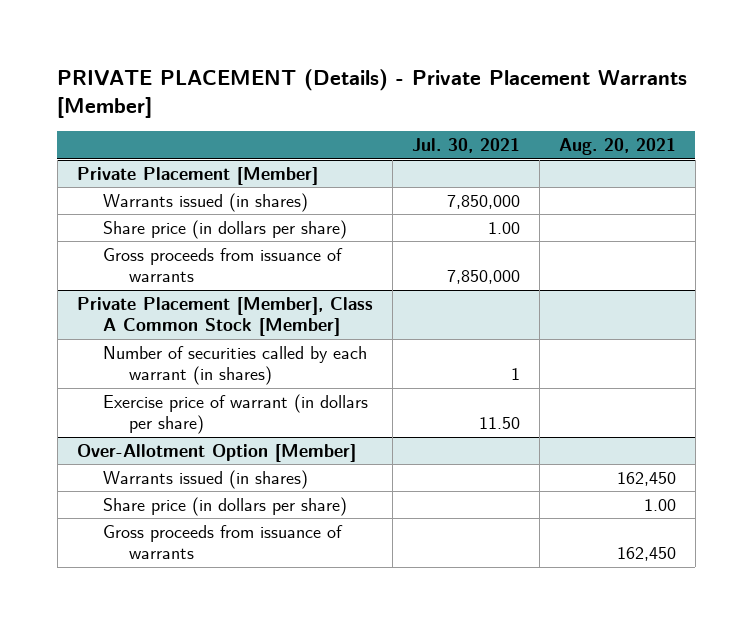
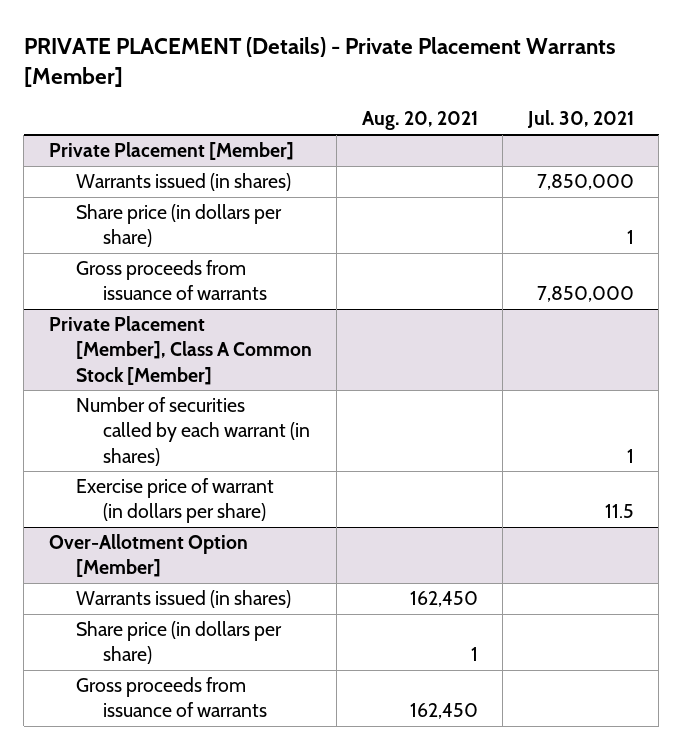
[487,222,520,235] 1.00 -> [626,230,634,245] 1
[478,417,520,430] 11.50 -> [604,504,634,519] 11.5
[643,499,676,512] 1.00 -> [470,647,478,662] 1

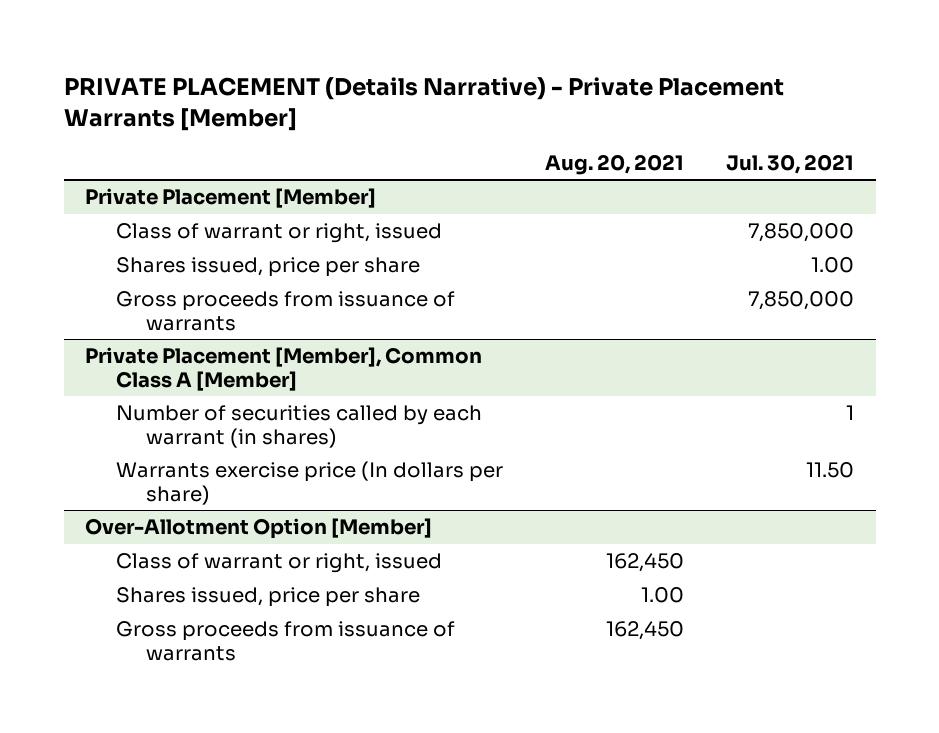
[23,36,616,87] PRIVATE PLACEMENT (Details) - Private Placement Warrants [Member] -> [63,76,784,131] PRIVATE PLACEMENT (Details Narrative) - Private Placement Warrants [Member]
[75,173,291,192] Warrants issued (in shares) -> [115,223,442,244] Class of warrant or right, issued
[75,204,282,248] Share price (in dollars per share) -> [115,257,420,278] Shares issued, price per share
[626,230,634,245] 1 -> [811,257,855,274] 1.00
[48,316,312,385] Private Placement [Member], Class A Common Stock [Member] -> [84,347,482,391] Private Placement [Member], Common Class A [Member]
[75,478,274,524] Exercise price of warrant (in dollars per share) -> [115,461,503,505] Warrants exercise price (In dollars per share)
[604,504,634,519] 11.5 -> [806,462,855,479] 11.50
[75,590,291,609] Warrants issued (in shares) -> [115,553,442,574] Class of warrant or right, issued
[75,621,282,665] Share price (in dollars per share) -> [115,587,420,608] Shares issued, price per share
[470,647,478,662] 1 -> [640,587,684,604] 1.00

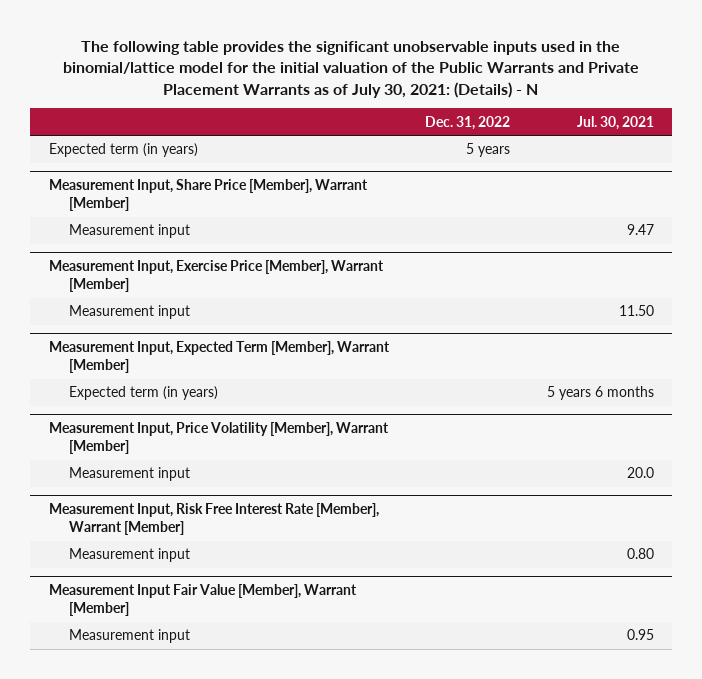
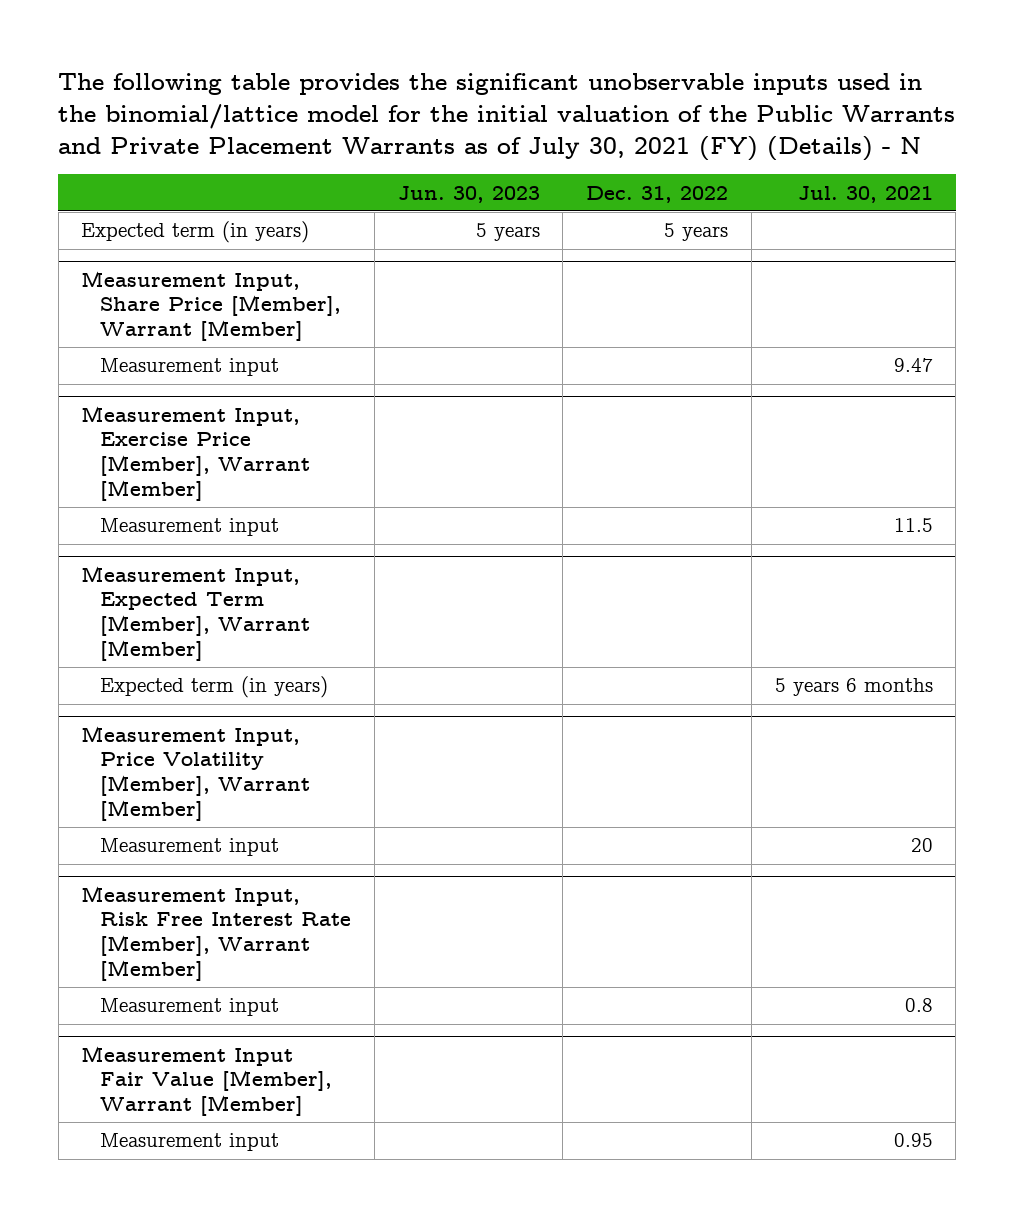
[63,40,640,98] The following table provides the significant unobservable inputs used in the binomial/lattice model for the initial valuation of the Public Warrants and Private Placement Warrants as of July 30, 2021: (Details) - N -> [58,73,956,161] The following table provides the significant unobservable inputs used in the binomial/lattice model for the initial valuation of the Public Warrants and Private Placement Warrants as of July 30, 2021 (FY) (Details) - N
none -> [397,185,540,203] Jun. 30, 2023
[618,305,654,317] 11.50 -> [893,518,933,533] 11.5
[626,467,654,479] 20.0 -> [910,838,933,853] 20
[626,548,654,560] 0.80 -> [904,998,933,1013] 0.8

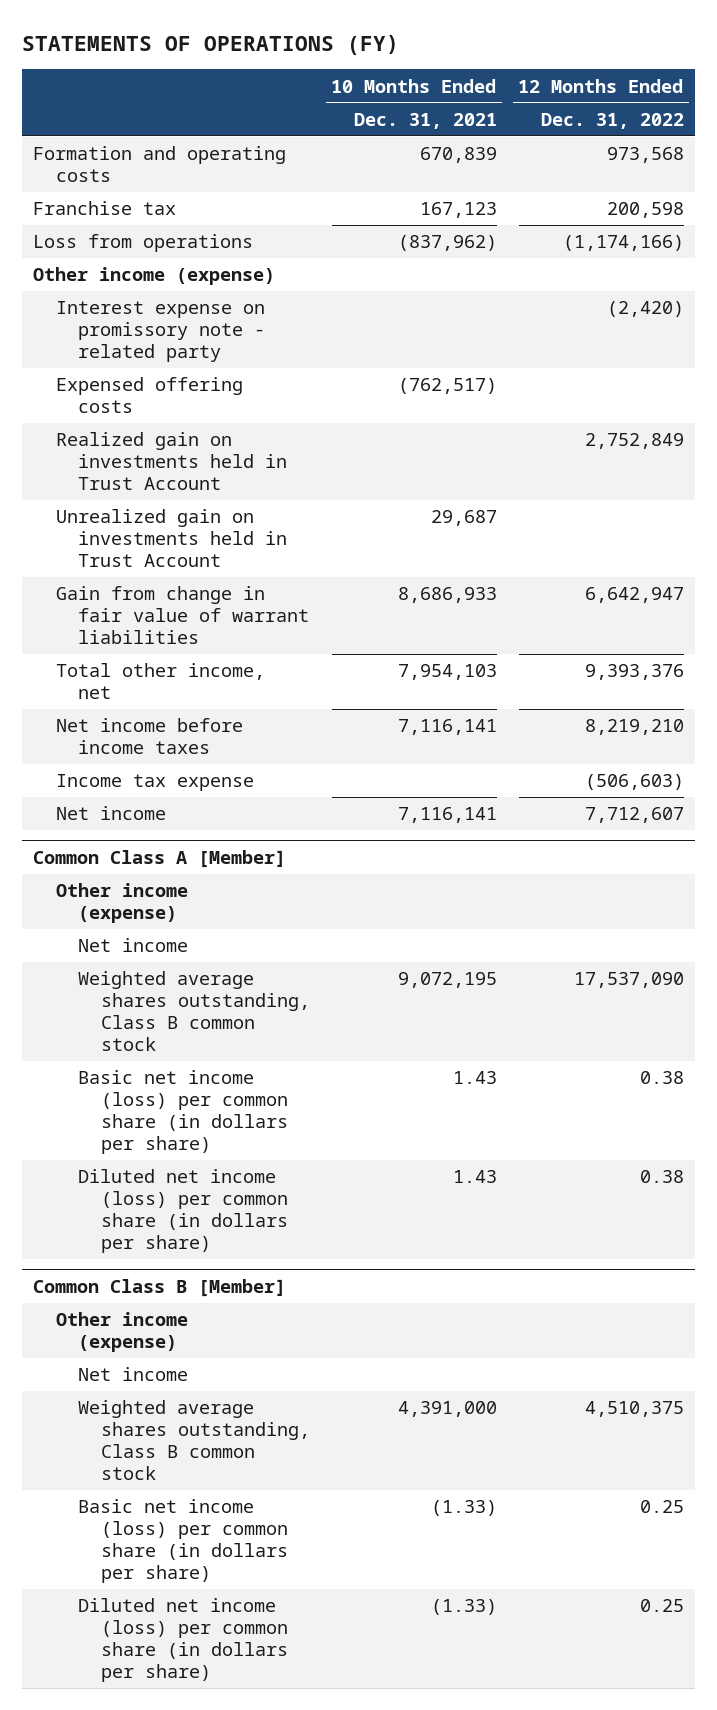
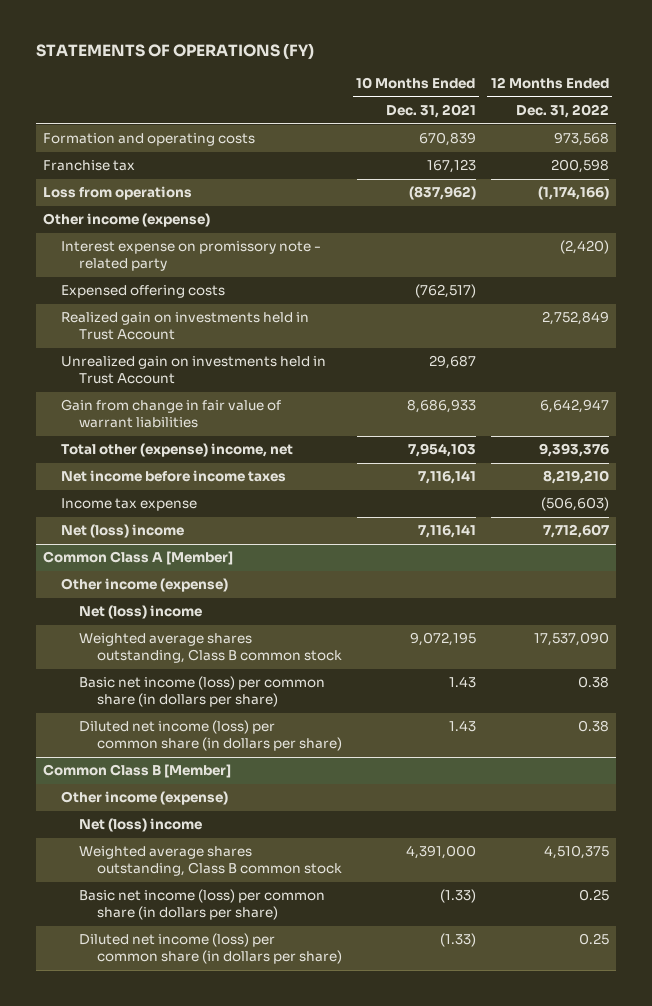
[55,663,265,700] Total other income, net -> [61,443,294,458] Total other (expense) income, net
[55,806,166,821] Net income -> [61,524,185,539] Net (loss) income
[78,938,189,953] Net income -> [79,605,203,620] Net (loss) income
[78,1367,189,1382] Net income -> [79,818,203,833] Net (loss) income

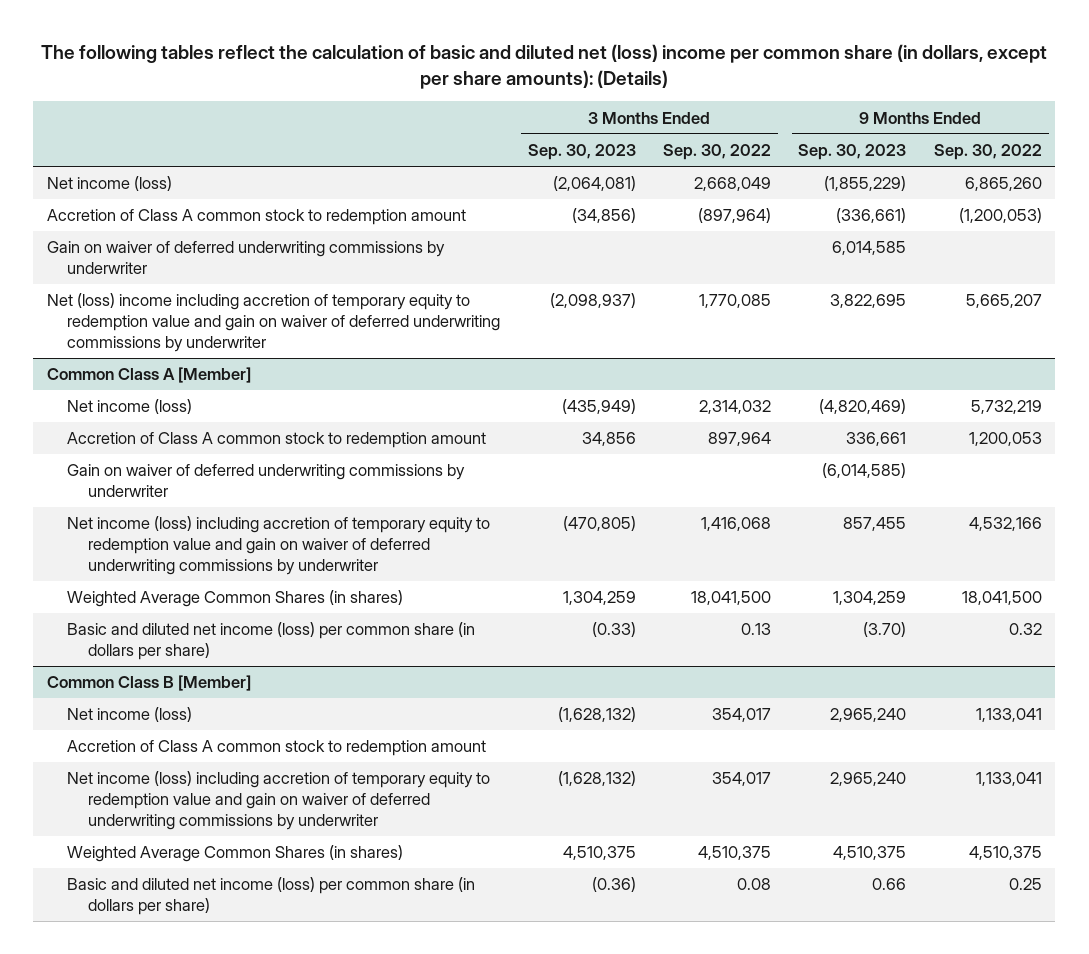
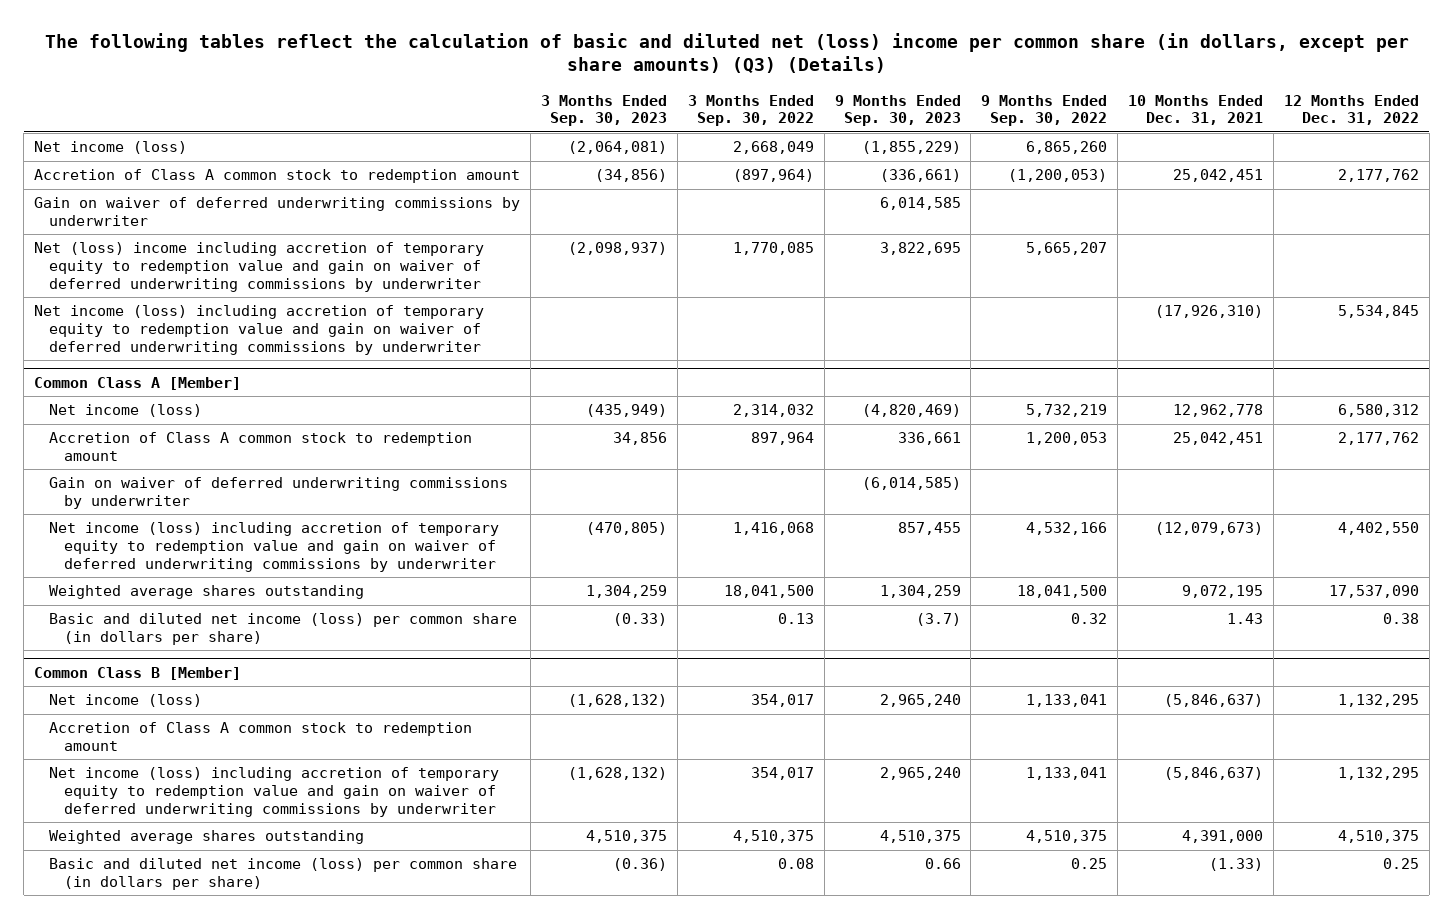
[41,44,1048,89] The following tables reflect the calculation of basic and diluted net (loss) income per common share (in dollars, except per share amounts): (Details) -> [44,32,1409,74] The following tables reflect the calculation of basic and diluted net (loss) income per common share (in dollars, except per share amounts) (Q3) (Details)
none -> [1127,94,1263,126] 10 Months Ended Dec. 31, 2021
none -> [1283,94,1419,126] 12 Months Ended Dec. 31, 2022
none -> [34,305,485,355] Net income (loss) including accretion of temporary equity to redemption value and gain on waiver of deferred underwriting commissions by underwriter
[67,590,404,608] Weighted Average Common Shares (in shares) -> [48,585,364,600] Weighted average shares outstanding
[863,622,907,638] (3.70) -> [915,613,961,627] (3.7)
[67,845,404,863] Weighted Average Common Shares (in shares) -> [48,830,364,845] Weighted average shares outstanding

